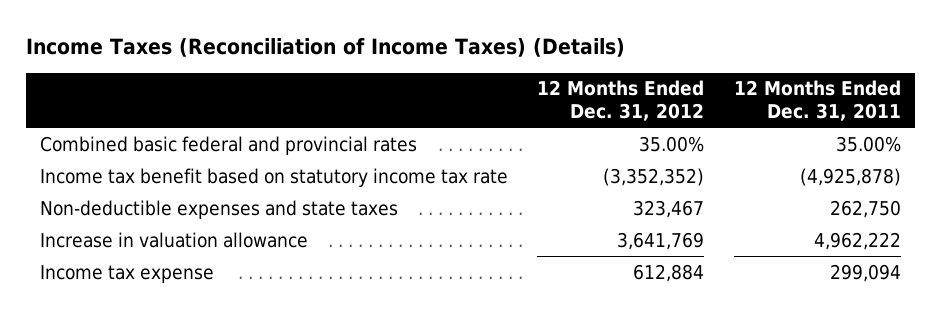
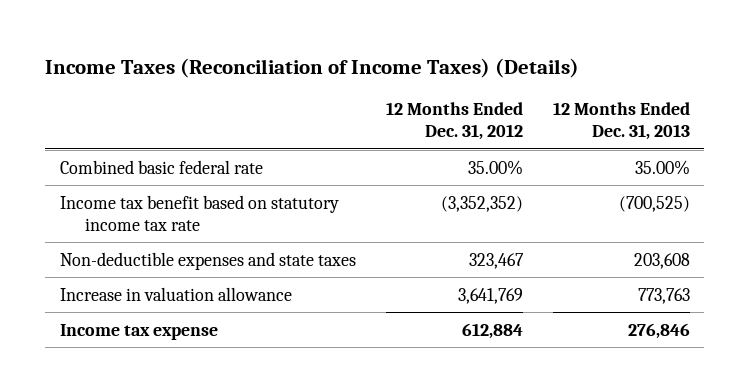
[733,80,901,121] 12 Months Ended Dec. 31, 2011 -> none
none -> [552,102,690,141] 12 Months Ended Dec. 31, 2013
[40,135,418,155] Combined basic federal and provincial rates -> [60,159,264,174] Combined basic federal rate

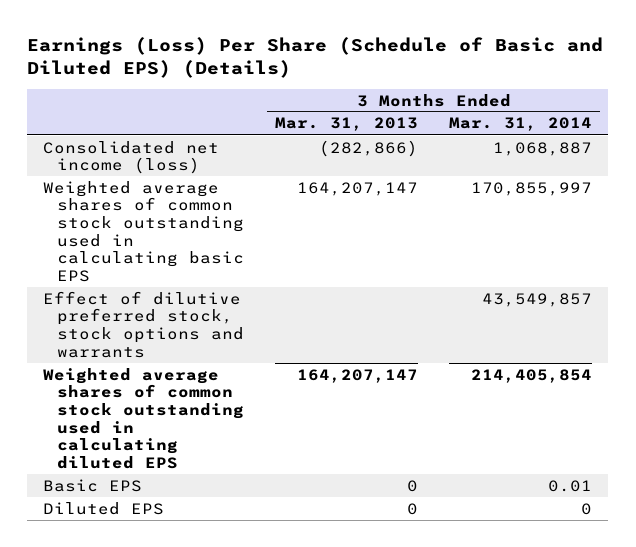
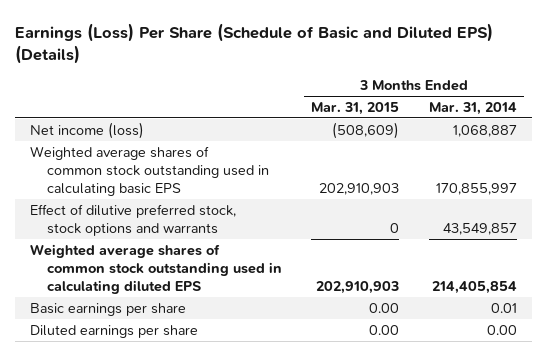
[274,117,418,132] Mar. 31, 2013 -> none
none -> [311,101,400,115] Mar. 31, 2015
[43,140,220,175] Consolidated net income (loss) -> [30,121,145,139] Net income (loss)
[43,478,143,492] Basic EPS -> [30,302,187,316] Basic earnings per share
[43,501,165,515] Diluted EPS -> [30,324,199,338] Diluted earnings per share
[581,502,593,515] 0 -> [486,324,517,335] 0.00

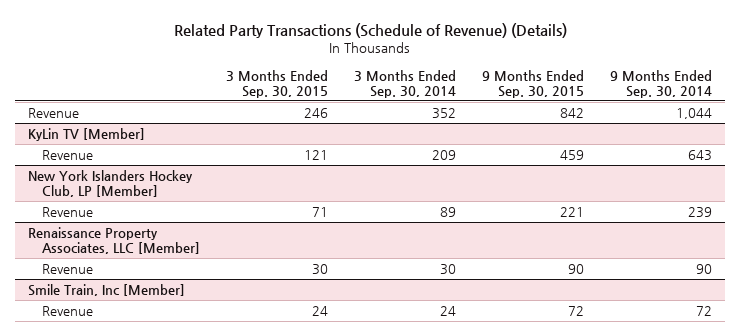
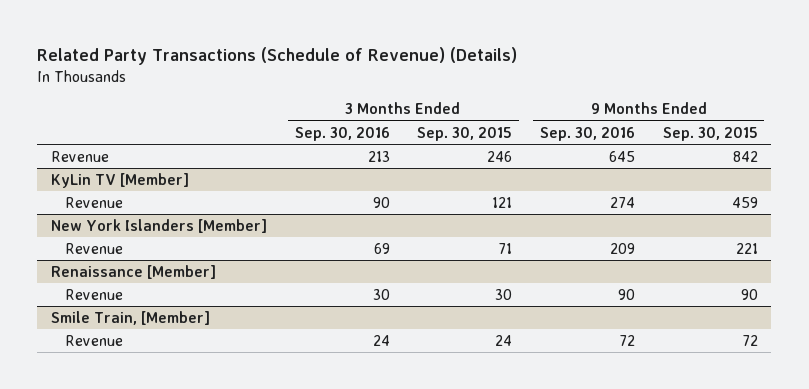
[354,70,457,98] 3 Months Ended Sep. 30, 2014 -> none
[610,70,713,98] 9 Months Ended Sep. 30, 2014 -> none
none -> [294,126,390,141] Sep. 30, 2016
none -> [539,126,635,141] Sep. 30, 2016
[28,170,194,197] New York Islanders Hockey Club, LP [Member] -> [51,218,268,233] New York Islanders [Member]
[28,227,201,254] Renaissance Property Associates, LLC [Member] -> [51,264,217,279] Renaissance [Member]
[28,284,186,297] Smile Train, Inc [Member] -> [51,310,211,325] Smile Train, [Member]

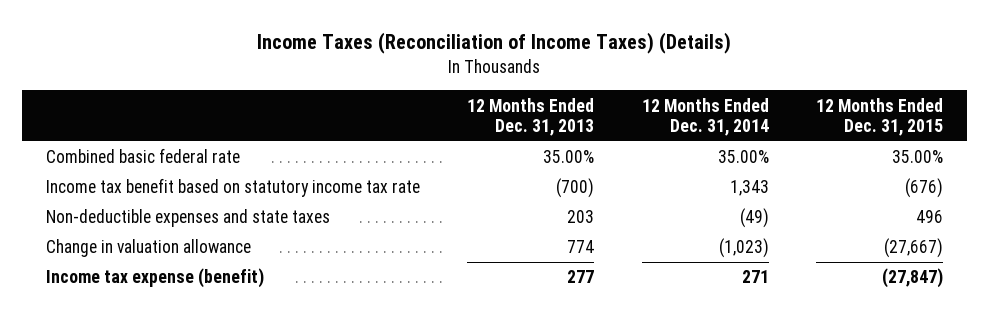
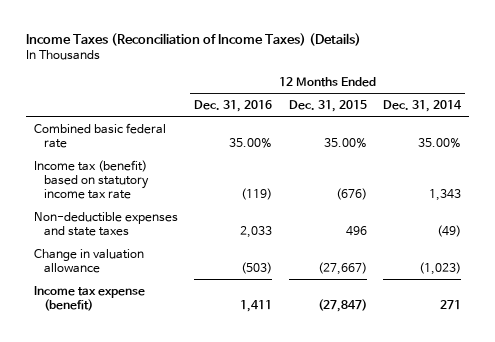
[467,97,595,137] 12 Months Ended Dec. 31, 2013 -> none
none -> [194,99,273,112] Dec. 31, 2016
[45,178,420,198] Income tax benefit based on statutory income tax rate -> [33,159,150,199] Income tax (benefit) based on statutory income tax rate

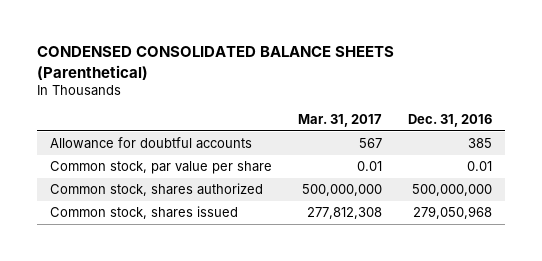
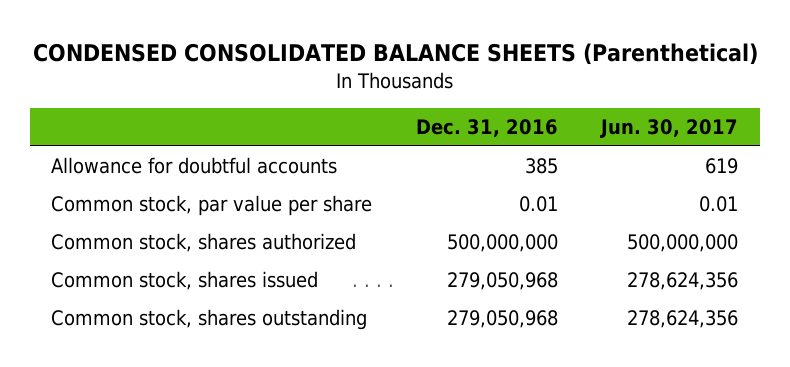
[298,114,383,128] Mar. 31, 2017 -> none
none -> [600,118,739,138] Jun. 30, 2017
none -> [51,309,368,331] Common stock, shares outstanding

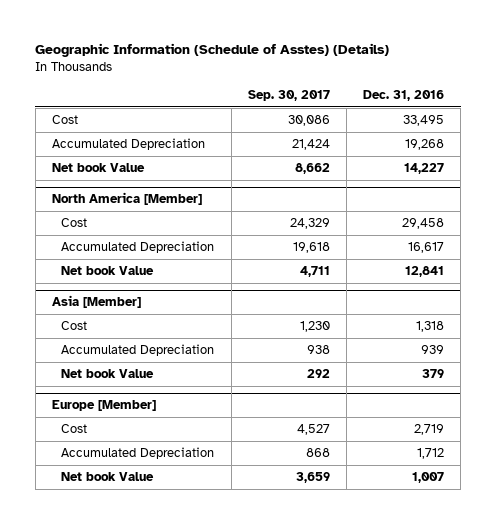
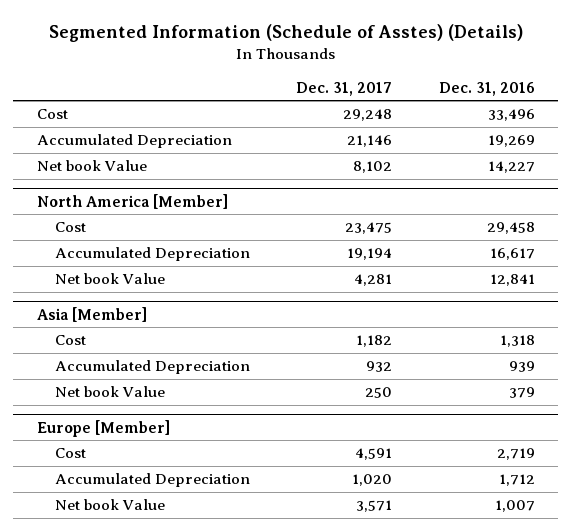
[35,43,390,58] Geographic Information (Schedule of Asstes) (Details) -> [48,23,523,42] Segmented Information (Schedule of Asstes) (Details)
[247,90,330,102] Sep. 30, 2017 -> none
none -> [296,81,393,96] Dec. 31, 2017
[402,114,444,126] 33,495 -> [487,109,535,122] 33,496
[404,138,444,150] 19,268 -> [487,135,535,148] 19,269

